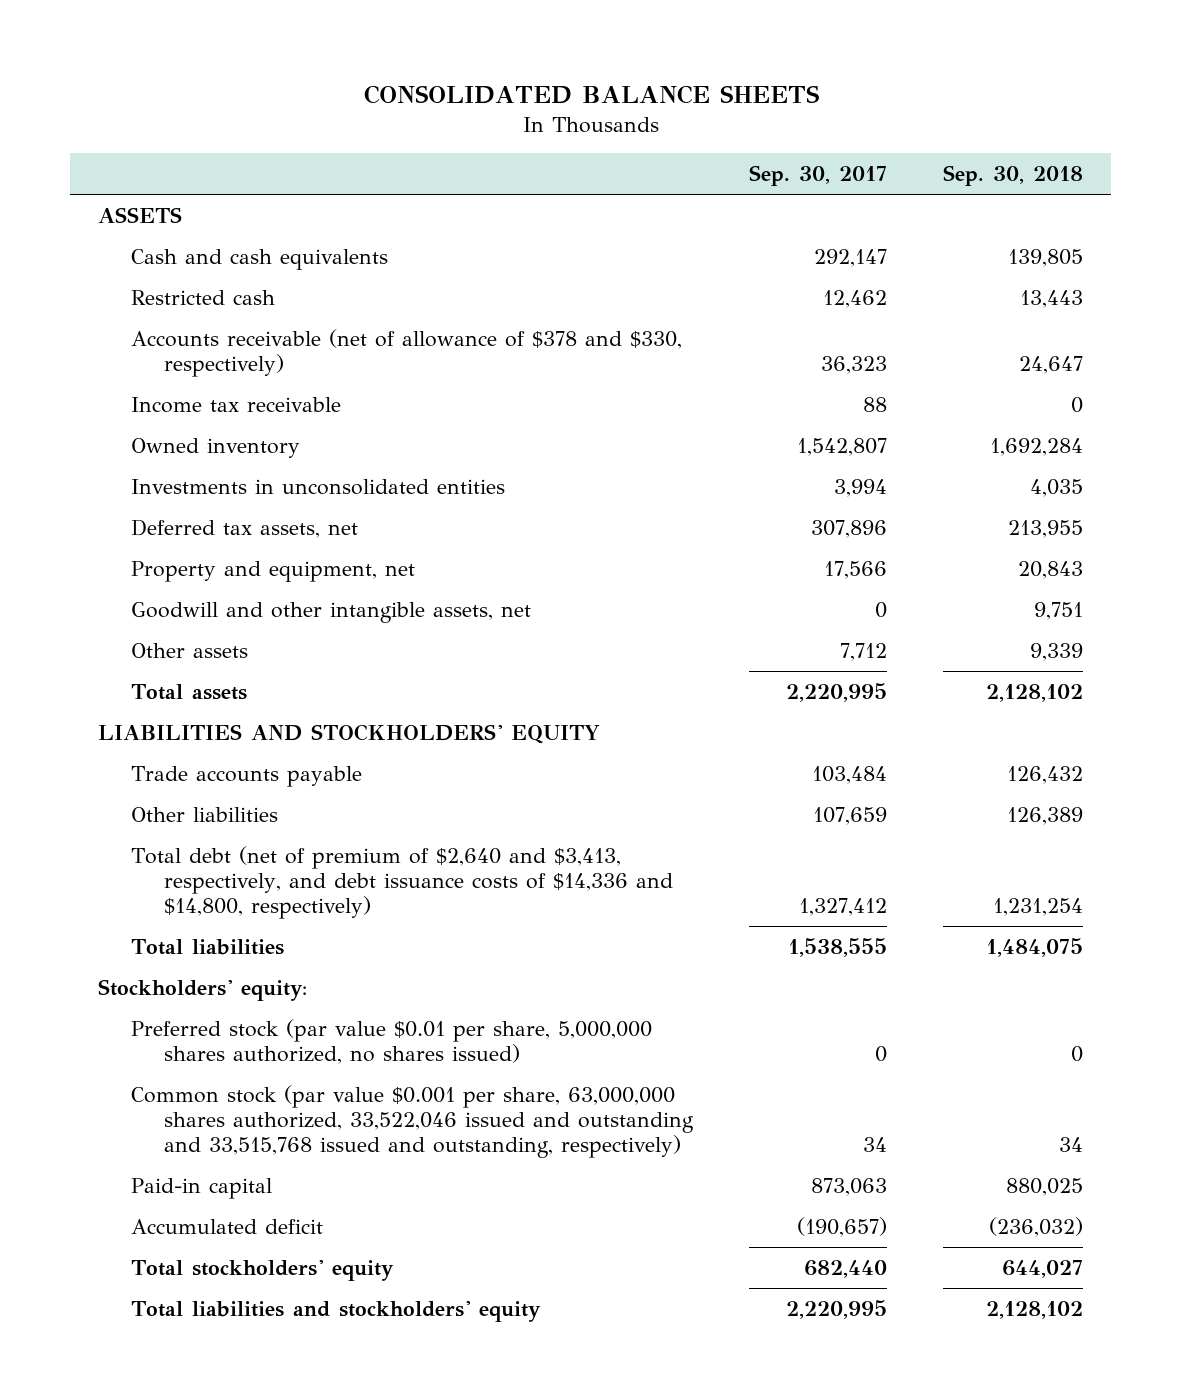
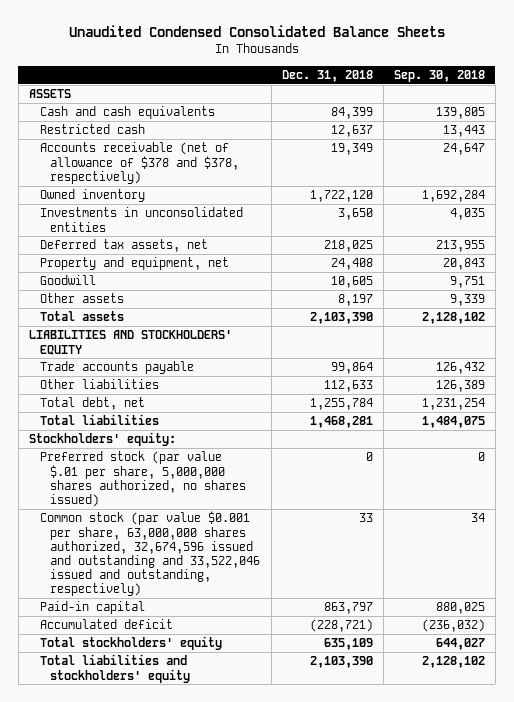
[363,85,819,105] CONSOLIDATED BALANCE SHEETS -> [68,25,445,38] Unaudited Condensed Consolidated Balance Sheets
[749,165,888,187] Sep. 30, 2017 -> none
none -> [281,69,373,82] Dec. 31, 2018
[131,396,342,413] Income tax receivable -> none
[131,328,683,377] Accounts receivable (net of allowance of $378 and $330, respectively) -> [39,142,240,184] Accounts receivable (net of allowance of $378 and $378, respectively)
[131,601,532,623] Goodwill and other intangible assets, net -> [39,275,96,286] Goodwill
[131,845,674,919] Total debt (net of premium of $2,640 and $3,413, respectively, and debt issuance costs of $14,336 and $14,800, respectively) -> [39,397,145,411] Total debt, net
[131,1018,653,1064] Preferred stock (par value $0.01 per share, 5,000,000 shares authorized, no shares issued) -> [39,451,247,507] Preferred stock (par value $.01 per share, 5,000,000 shares authorized, no shares issued)
[131,1084,695,1158] Common stock (par value $0.001 per share, 63,000,000 shares authorized, 33,522,046 issued and outstanding and 33,515,768 issued and outstanding, respectively) -> [39,511,261,596] Common stock (par value $0.001 per share, 63,000,000 shares authorized, 32,674,596 issued and outstanding and 33,522,046 issued and outstanding, respectively)

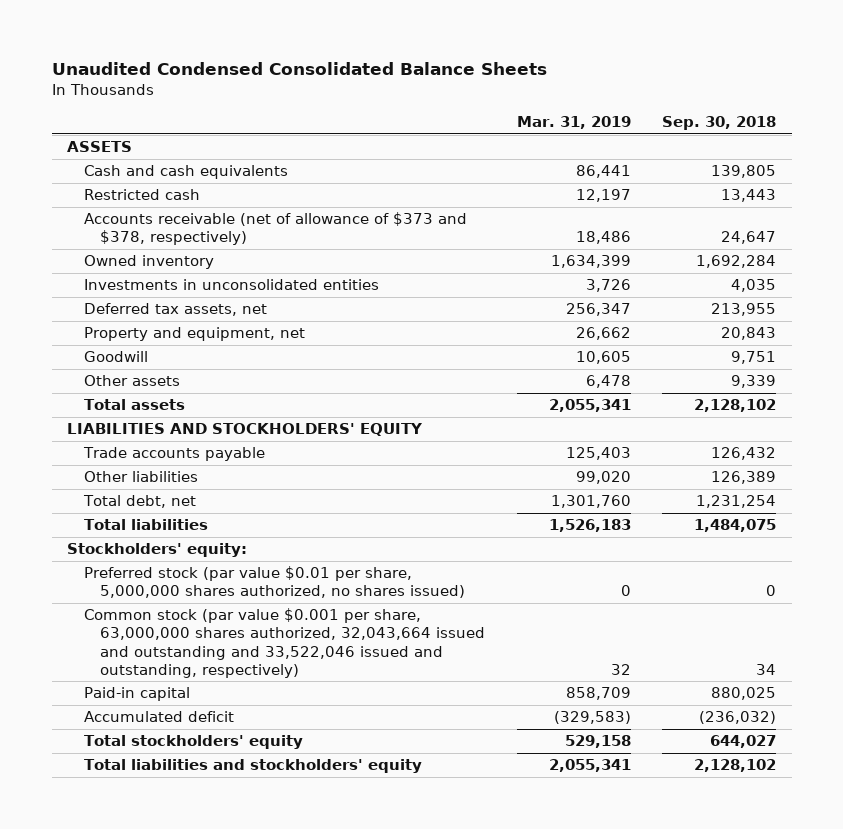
[281,69,373,82] Dec. 31, 2018 -> none
none -> [516,116,631,130] Mar. 31, 2019
[39,142,240,184] Accounts receivable (net of allowance of $378 and $378, respectively) -> [83,212,467,246] Accounts receivable (net of allowance of $373 and $378, respectively)
[39,451,247,507] Preferred stock (par value $.01 per share, 5,000,000 shares authorized, no shares issued) -> [83,566,466,599] Preferred stock (par value $0.01 per share, 5,000,000 shares authorized, no shares issued)
[39,511,261,596] Common stock (par value $0.001 per share, 63,000,000 shares authorized, 32,674,596 issued and outstanding and 33,522,046 issued and outstanding, respectively) -> [83,608,486,678] Common stock (par value $0.001 per share, 63,000,000 shares authorized, 32,043,664 issued and outstanding and 33,522,046 issued and outstanding, respectively)

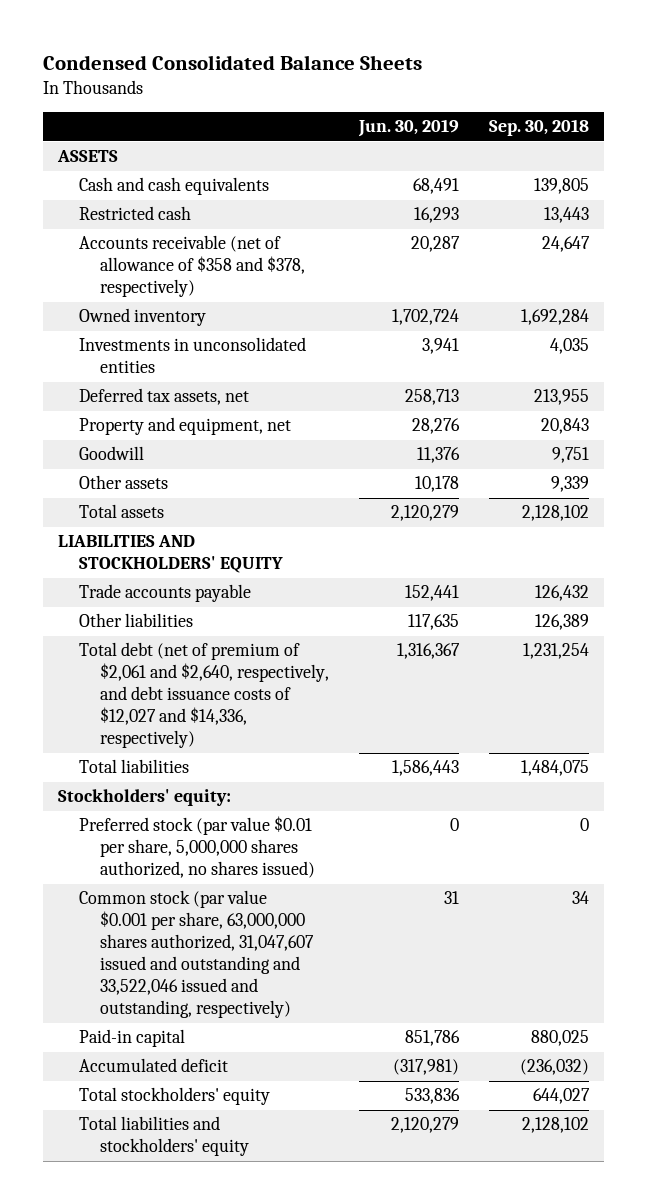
[51,61,547,75] Unaudited Condensed Consolidated Balance Sheets -> [42,55,422,71] Condensed Consolidated Balance Sheets
[516,116,631,130] Mar. 31, 2019 -> none
none -> [358,119,460,138] Jun. 30, 2019
[83,212,467,246] Accounts receivable (net of allowance of $373 and $378, respectively) -> [79,235,306,298] Accounts receivable (net of allowance of $358 and $378, respectively)
[82,495,196,509] Total debt, net -> [79,642,330,749] Total debt (net of premium of $2,061 and $2,640, respectively, and debt issuance costs of $12,027 and $14,336, respectively)
[83,608,486,678] Common stock (par value $0.001 per share, 63,000,000 shares authorized, 32,043,664 issued and outstanding and 33,522,046 issued and outstanding, respectively) -> [79,890,315,1019] Common stock (par value $0.001 per share, 63,000,000 shares authorized, 31,047,607 issued and outstanding and 33,522,046 issued and outstanding, respectively)

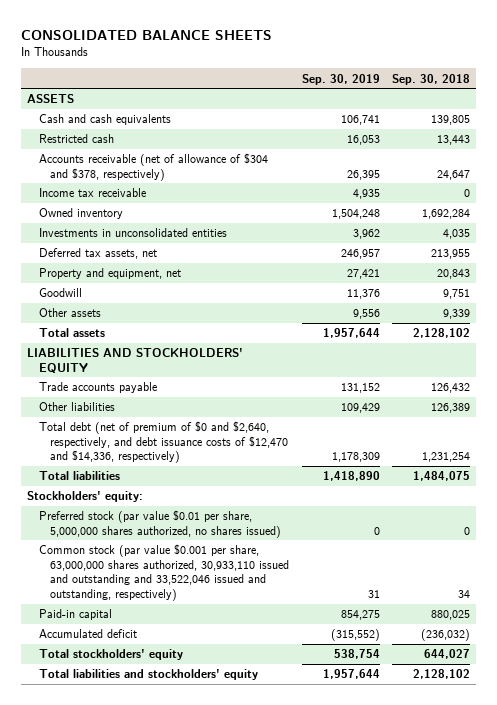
[42,55,422,71] Condensed Consolidated Balance Sheets -> [20,29,272,40] CONSOLIDATED BALANCE SHEETS
[358,119,460,138] Jun. 30, 2019 -> none
none -> [301,73,380,85] Sep. 30, 2019
[79,235,306,298] Accounts receivable (net of allowance of $358 and $378, respectively) -> [38,153,268,181] Accounts receivable (net of allowance of $304 and $378, respectively)
none -> [38,188,146,198] Income tax receivable
[79,642,330,749] Total debt (net of premium of $2,061 and $2,640, respectively, and debt issuance costs of $12,027 and $14,336, respectively) -> [38,421,289,464] Total debt (net of premium of $0 and $2,640, respectively, and debt issuance costs of $12,470 and $14,336, respectively)
[79,890,315,1019] Common stock (par value $0.001 per share, 63,000,000 shares authorized, 31,047,607 issued and outstanding and 33,522,046 issued and outstanding, respectively) -> [38,544,290,602] Common stock (par value $0.001 per share, 63,000,000 shares authorized, 30,933,110 issued and outstanding and 33,522,046 issued and outstanding, respectively)

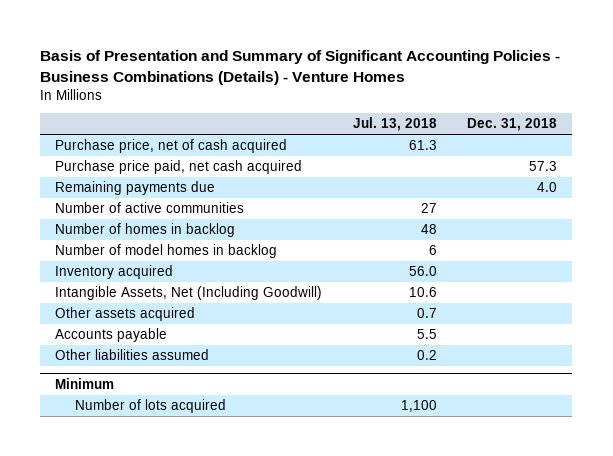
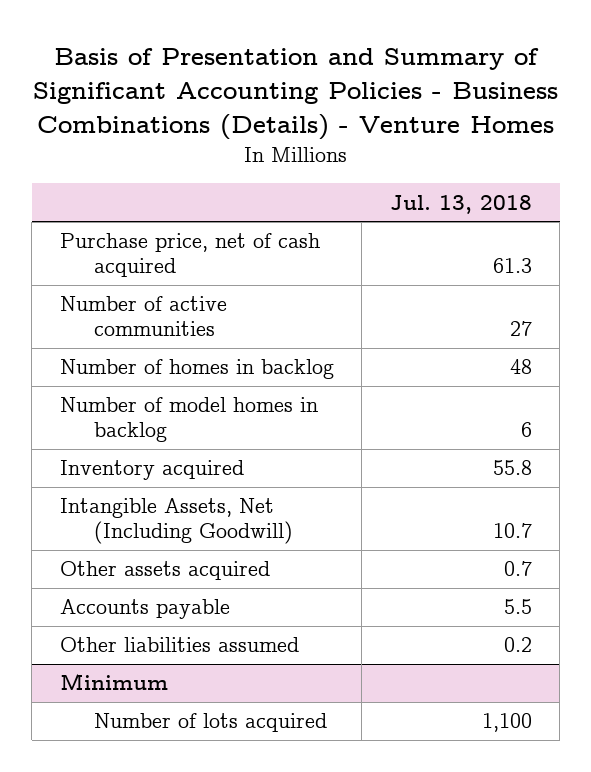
[467,118,558,132] Dec. 31, 2018 -> none
[55,159,303,174] Purchase price paid, net cash acquired -> none
[55,180,216,195] Remaining payments due -> none
[408,265,437,276] 56.0 -> [492,460,532,476] 55.8
[408,286,437,297] 10.6 -> [492,523,532,539] 10.7

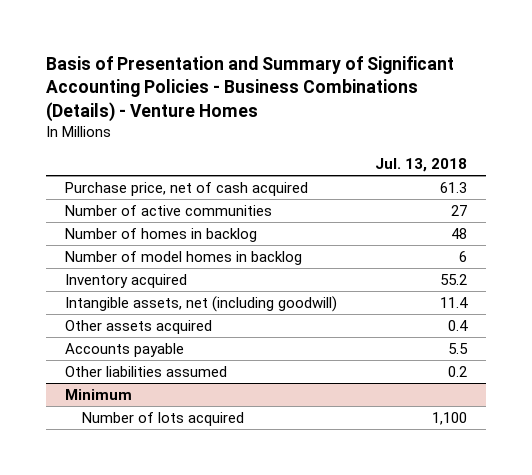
[492,460,532,476] 55.8 -> [440,273,468,285] 55.2
[59,498,293,545] Intangible Assets, Net (Including Goodwill) -> [64,295,337,312] Intangible assets, net (including goodwill)
[492,523,532,539] 10.7 -> [440,296,469,308] 11.4
[503,561,532,577] 0.7 -> [448,319,469,331] 0.4

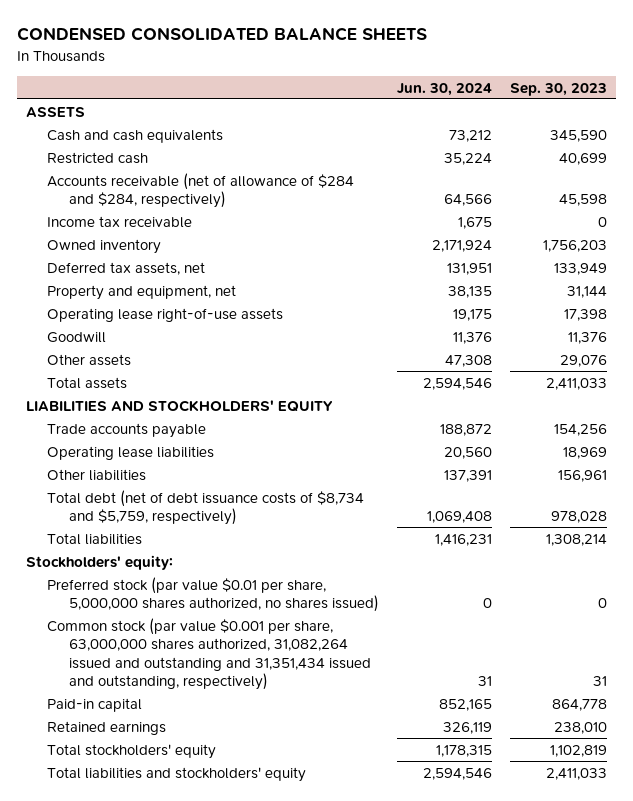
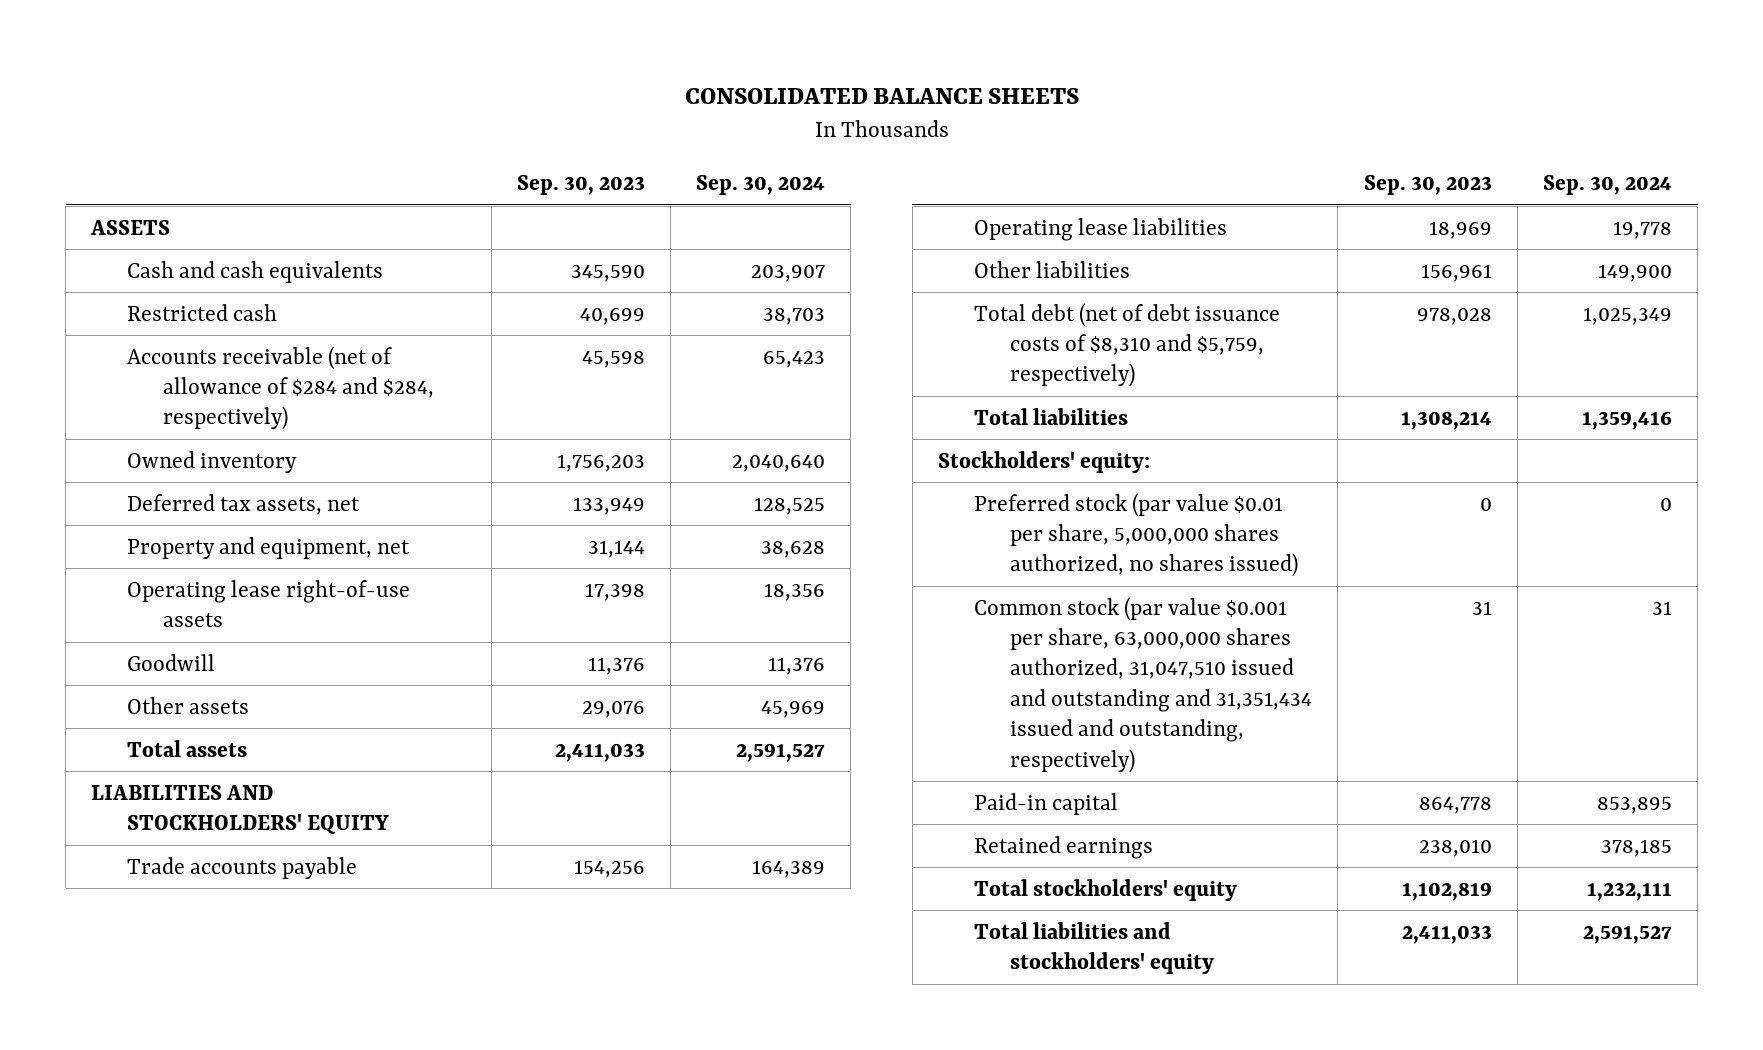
[16,27,427,42] CONDENSED CONSOLIDATED BALANCE SHEETS -> [684,87,1079,104] CONSOLIDATED BALANCE SHEETS
[397,82,493,96] Jun. 30, 2024 -> none
none -> [696,175,826,196] Sep. 30, 2024
[47,215,193,228] Income tax receivable -> none
[47,489,365,526] Total debt (net of debt issuance costs of $8,734 and $5,759, respectively) -> [974,302,1281,388] Total debt (net of debt issuance costs of $8,310 and $5,759, respectively)
[47,617,372,691] Common stock (par value $0.001 per share, 63,000,000 shares authorized, 31,082,264 issued and outstanding and 31,351,434 issued and outstanding, respectively) -> [974,596,1313,773] Common stock (par value $0.001 per share, 63,000,000 shares authorized, 31,047,510 issued and outstanding and 31,351,434 issued and outstanding, respectively)

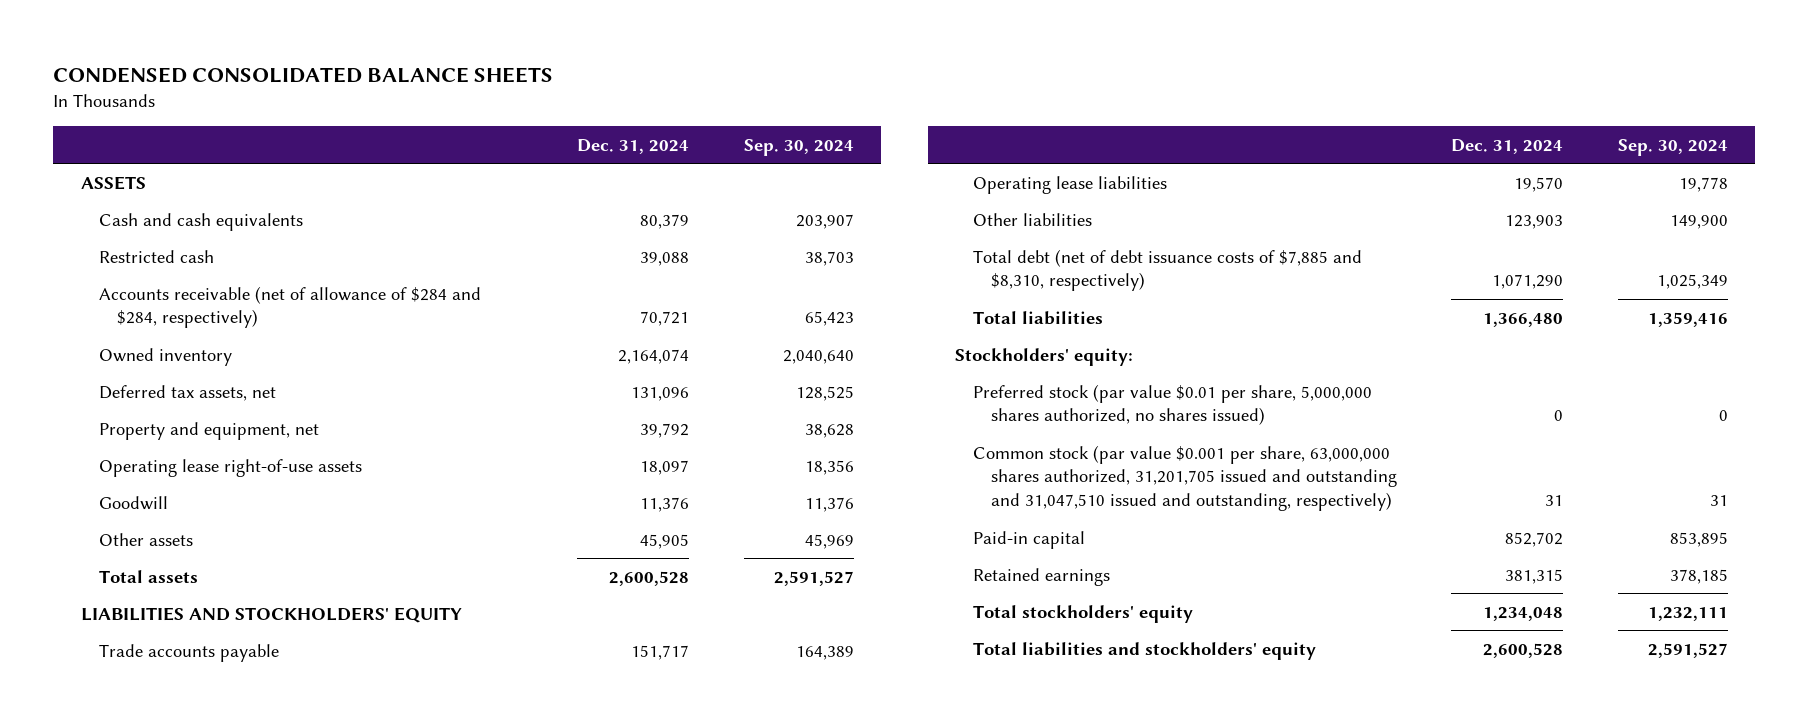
[684,87,1079,104] CONSOLIDATED BALANCE SHEETS -> [53,67,554,84] CONDENSED CONSOLIDATED BALANCE SHEETS
[516,175,645,196] Sep. 30, 2023 -> none
none -> [577,138,690,154] Dec. 31, 2024
[974,302,1281,388] Total debt (net of debt issuance costs of $8,310 and $5,759, respectively) -> [972,248,1362,292] Total debt (net of debt issuance costs of $7,885 and $8,310, respectively)
[974,596,1313,773] Common stock (par value $0.001 per share, 63,000,000 shares authorized, 31,047,510 issued and outstanding and 31,351,434 issued and outstanding, respectively) -> [972,444,1397,512] Common stock (par value $0.001 per share, 63,000,000 shares authorized, 31,201,705 issued and outstanding and 31,047,510 issued and outstanding, respectively)

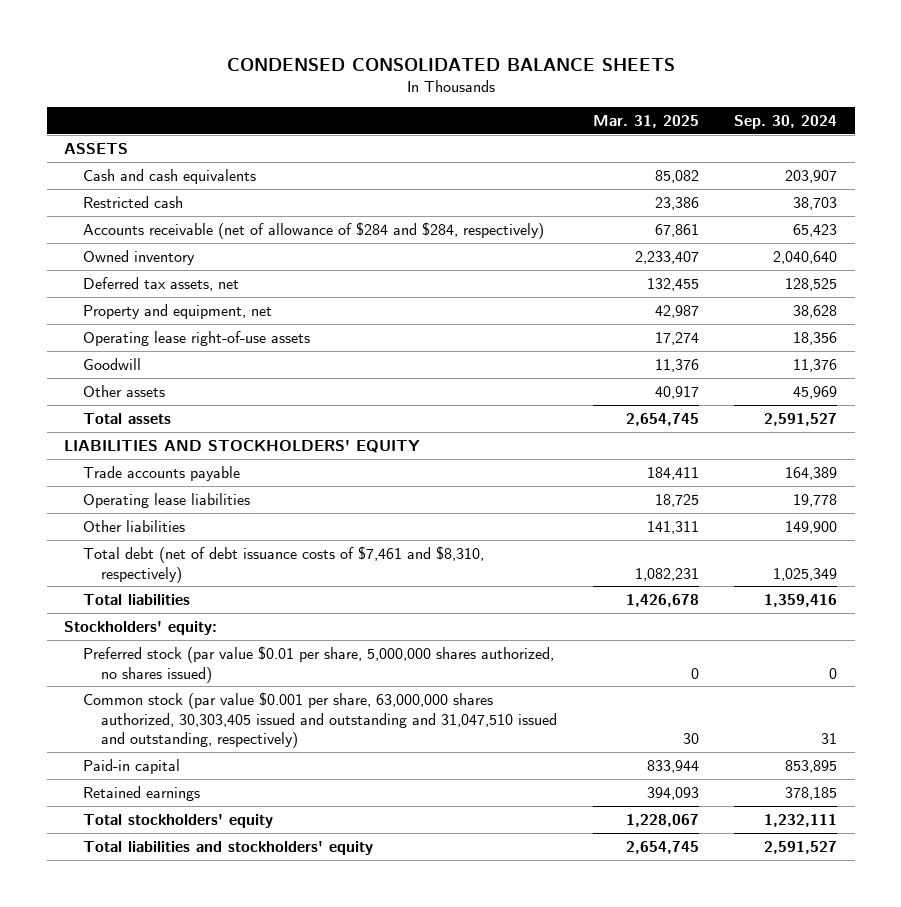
[577,138,690,154] Dec. 31, 2024 -> none
none -> [592,114,699,128] Mar. 31, 2025
[972,248,1362,292] Total debt (net of debt issuance costs of $7,885 and $8,310, respectively) -> [82,545,484,583] Total debt (net of debt issuance costs of $7,461 and $8,310, respectively)
[972,444,1397,512] Common stock (par value $0.001 per share, 63,000,000 shares authorized, 31,201,705 issued and outstanding and 31,047,510 issued and outstanding, respectively) -> [82,691,558,749] Common stock (par value $0.001 per share, 63,000,000 shares authorized, 30,303,405 issued and outstanding and 31,047,510 issued and outstanding, respectively)

